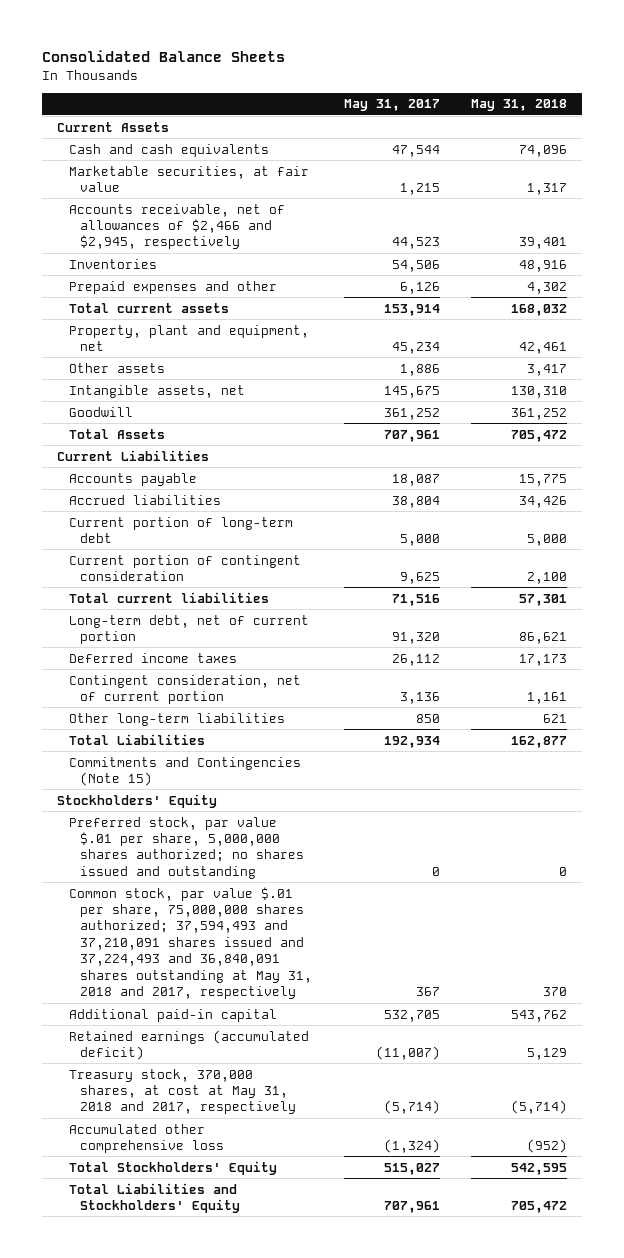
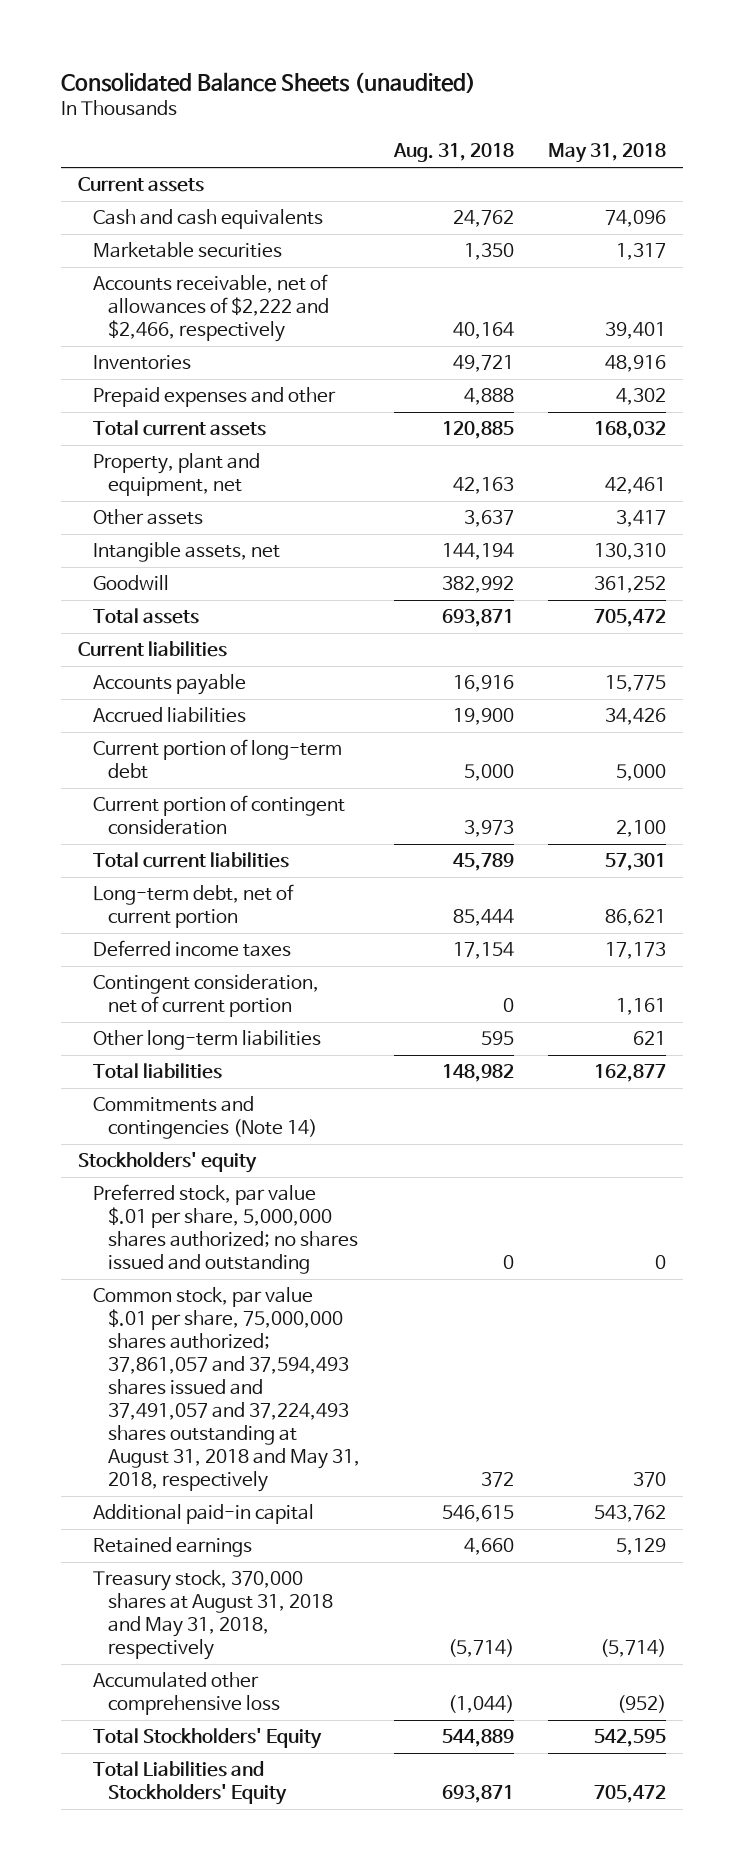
[41,49,285,62] Consolidated Balance Sheets -> [60,72,476,94] Consolidated Balance Sheets (unaudited)
[343,99,440,112] May 31, 2017 -> none
none -> [392,143,514,163] Aug. 31, 2018
[57,121,170,132] Current Assets -> [77,177,204,193] Current assets
[68,165,309,193] Marketable securities, at fair value -> [92,242,282,259] Marketable securities
[68,203,285,250] Accounts receivable, net of allowances of $2,466 and $2,945, respectively -> [92,274,330,343] Accounts receivable, net of allowances of $2,222 and $2,466, respectively
[68,428,165,439] Total Assets -> [92,608,199,625] Total assets
[57,449,210,461] Current Liabilities -> [77,641,227,658] Current liabilities
[68,733,205,745] Total Liabilities -> [92,1063,222,1080] Total liabilities
[68,756,301,787] Commitments and Contingencies (Note 15) -> [92,1096,318,1140] Commitments and contingencies (Note 14)
[57,793,218,808] Stockholders' Equity -> [77,1152,257,1174] Stockholders' equity
[68,886,313,1000] Common stock, par value $.01 per share, 75,000,000 shares authorized; 37,594,493 and 37,210,091 shares issued and 37,224,493 and 36,840,091 shares outstanding at May 31, 2018 and 2017, respectively -> [92,1287,361,1493] Common stock, par value $.01 per share, 75,000,000 shares authorized; 37,861,057 and 37,594,493 shares issued and 37,491,057 and 37,224,493 shares outstanding at August 31, 2018 and May 31, 2018, respectively
[68,1029,309,1061] Retained earnings (accumulated deficit) -> [92,1537,252,1558] Retained earnings
[68,1068,297,1115] Treasury stock, 370,000 shares, at cost at May 31, 2018 and 2017, respectively -> [92,1570,334,1661] Treasury stock, 370,000 shares at August 31, 2018 and May 31, 2018, respectively

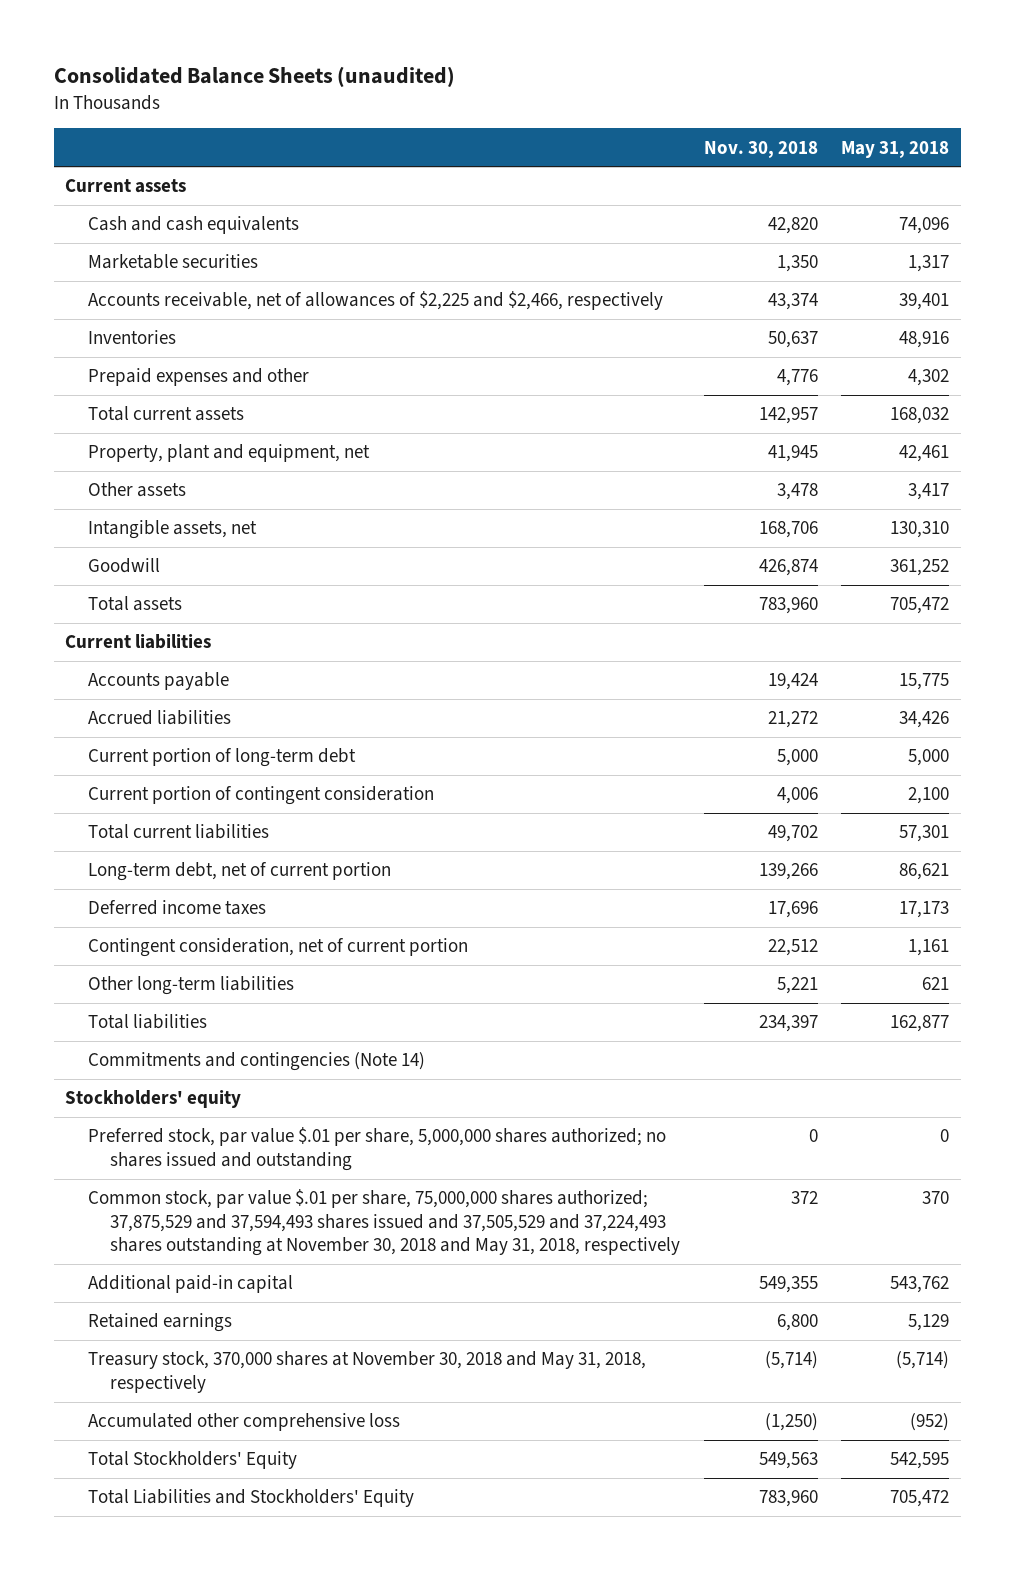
[392,143,514,163] Aug. 31, 2018 -> none
none -> [703,140,818,158] Nov. 30, 2018
[92,274,330,343] Accounts receivable, net of allowances of $2,222 and $2,466, respectively -> [87,291,663,311] Accounts receivable, net of allowances of $2,225 and $2,466, respectively
[92,1287,361,1493] Common stock, par value $.01 per share, 75,000,000 shares authorized; 37,861,057 and 37,594,493 shares issued and 37,491,057 and 37,224,493 shares outstanding at August 31, 2018 and May 31, 2018, respectively -> [87,1189,680,1257] Common stock, par value $.01 per share, 75,000,000 shares authorized; 37,875,529 and 37,594,493 shares issued and 37,505,529 and 37,224,493 shares outstanding at November 30, 2018 and May 31, 2018, respectively
[92,1570,334,1661] Treasury stock, 370,000 shares at August 31, 2018 and May 31, 2018, respectively -> [87,1351,646,1393] Treasury stock, 370,000 shares at November 30, 2018 and May 31, 2018, respectively

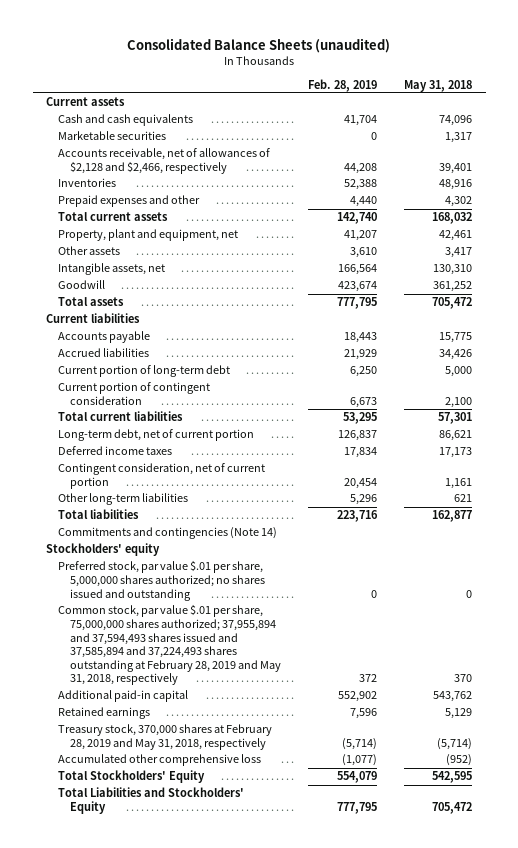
[703,140,818,158] Nov. 30, 2018 -> none
none -> [307,78,377,92] Feb. 28, 2019
[87,291,663,311] Accounts receivable, net of allowances of $2,225 and $2,466, respectively -> [57,148,270,175] Accounts receivable, net of allowances of $2,128 and $2,466, respectively
[87,1189,680,1257] Common stock, par value $.01 per share, 75,000,000 shares authorized; 37,875,529 and 37,594,493 shares issued and 37,505,529 and 37,224,493 shares outstanding at November 30, 2018 and May 31, 2018, respectively -> [57,604,281,686] Common stock, par value $.01 per share, 75,000,000 shares authorized; 37,955,894 and 37,594,493 shares issued and 37,585,894 and 37,224,493 shares outstanding at February 28, 2019 and May 31, 2018, respectively
[87,1351,646,1393] Treasury stock, 370,000 shares at November 30, 2018 and May 31, 2018, respectively -> [57,724,272,751] Treasury stock, 370,000 shares at February 28, 2019 and May 31, 2018, respectively

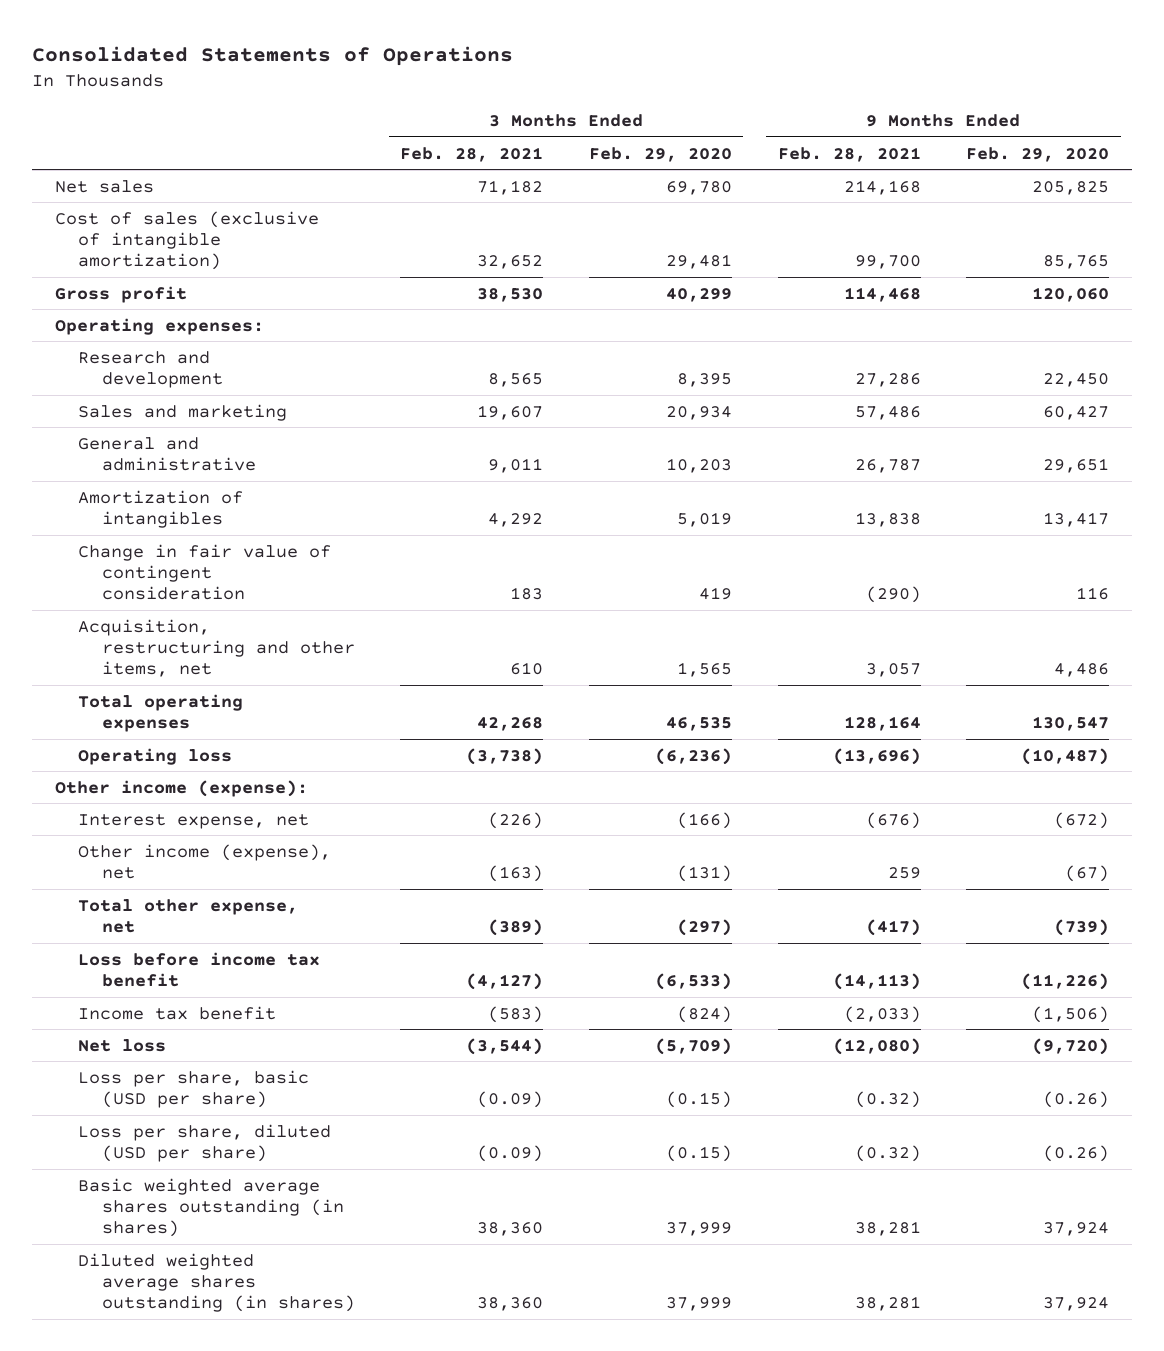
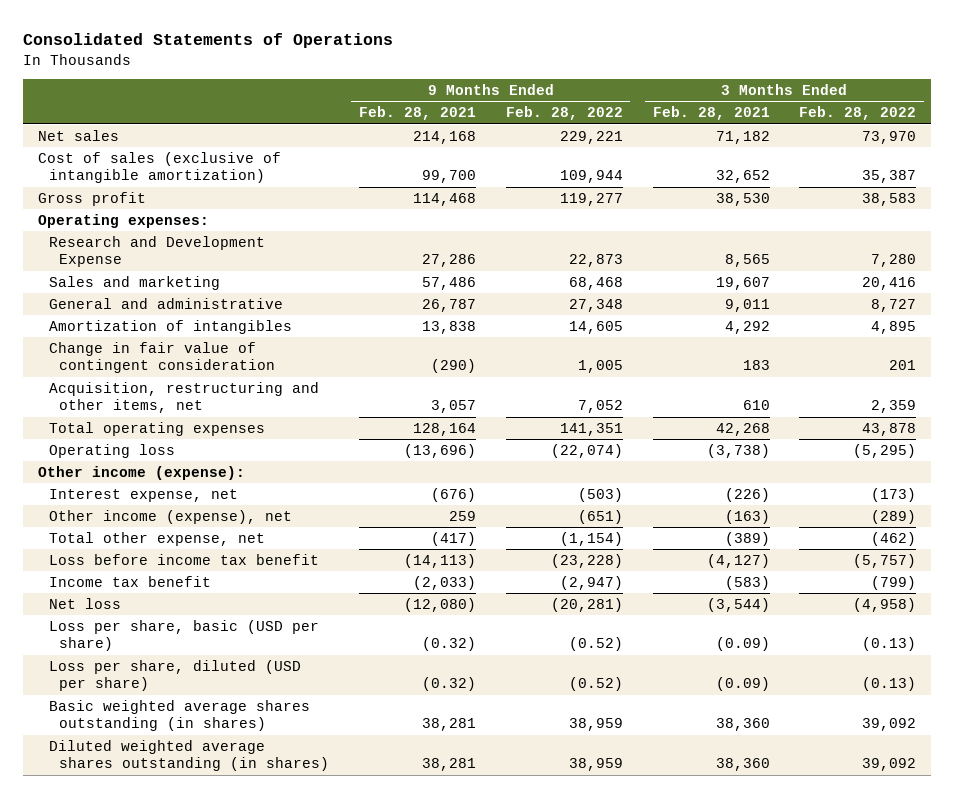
[588,146,732,162] Feb. 29, 2020 -> none
[966,146,1110,162] Feb. 29, 2020 -> none
none -> [505,106,623,121] Feb. 28, 2022
none -> [799,106,917,121] Feb. 28, 2022
[78,350,223,389] Research and development -> [48,235,265,268] Research and Development Expense

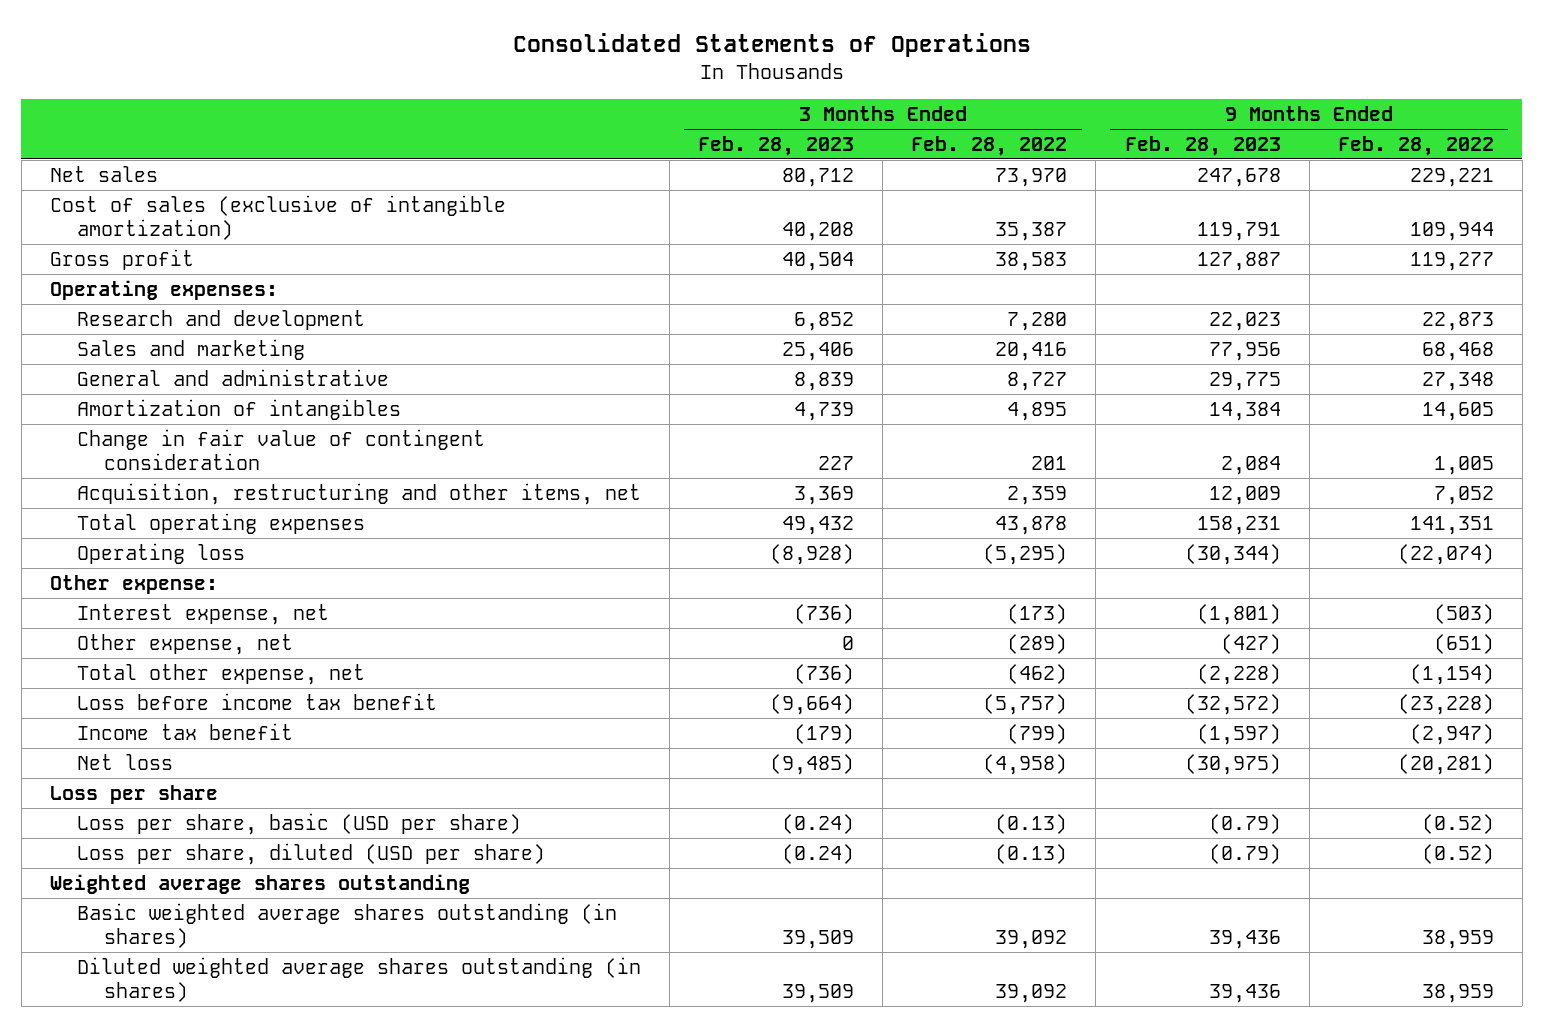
[358,106,476,121] Feb. 28, 2021 -> none
[652,106,770,121] Feb. 28, 2021 -> none
none -> [698,135,855,156] Feb. 28, 2023
none -> [1124,135,1281,156] Feb. 28, 2023
[48,235,265,268] Research and Development Expense -> [76,309,365,330] Research and development
[37,465,245,480] Other income (expense): -> [49,574,218,594] Other expense:
[48,509,292,524] Other income (expense), net -> [76,633,293,655] Other expense, net
none -> [49,784,218,804] Loss per share
none -> [49,873,470,894] Weighted average shares outstanding

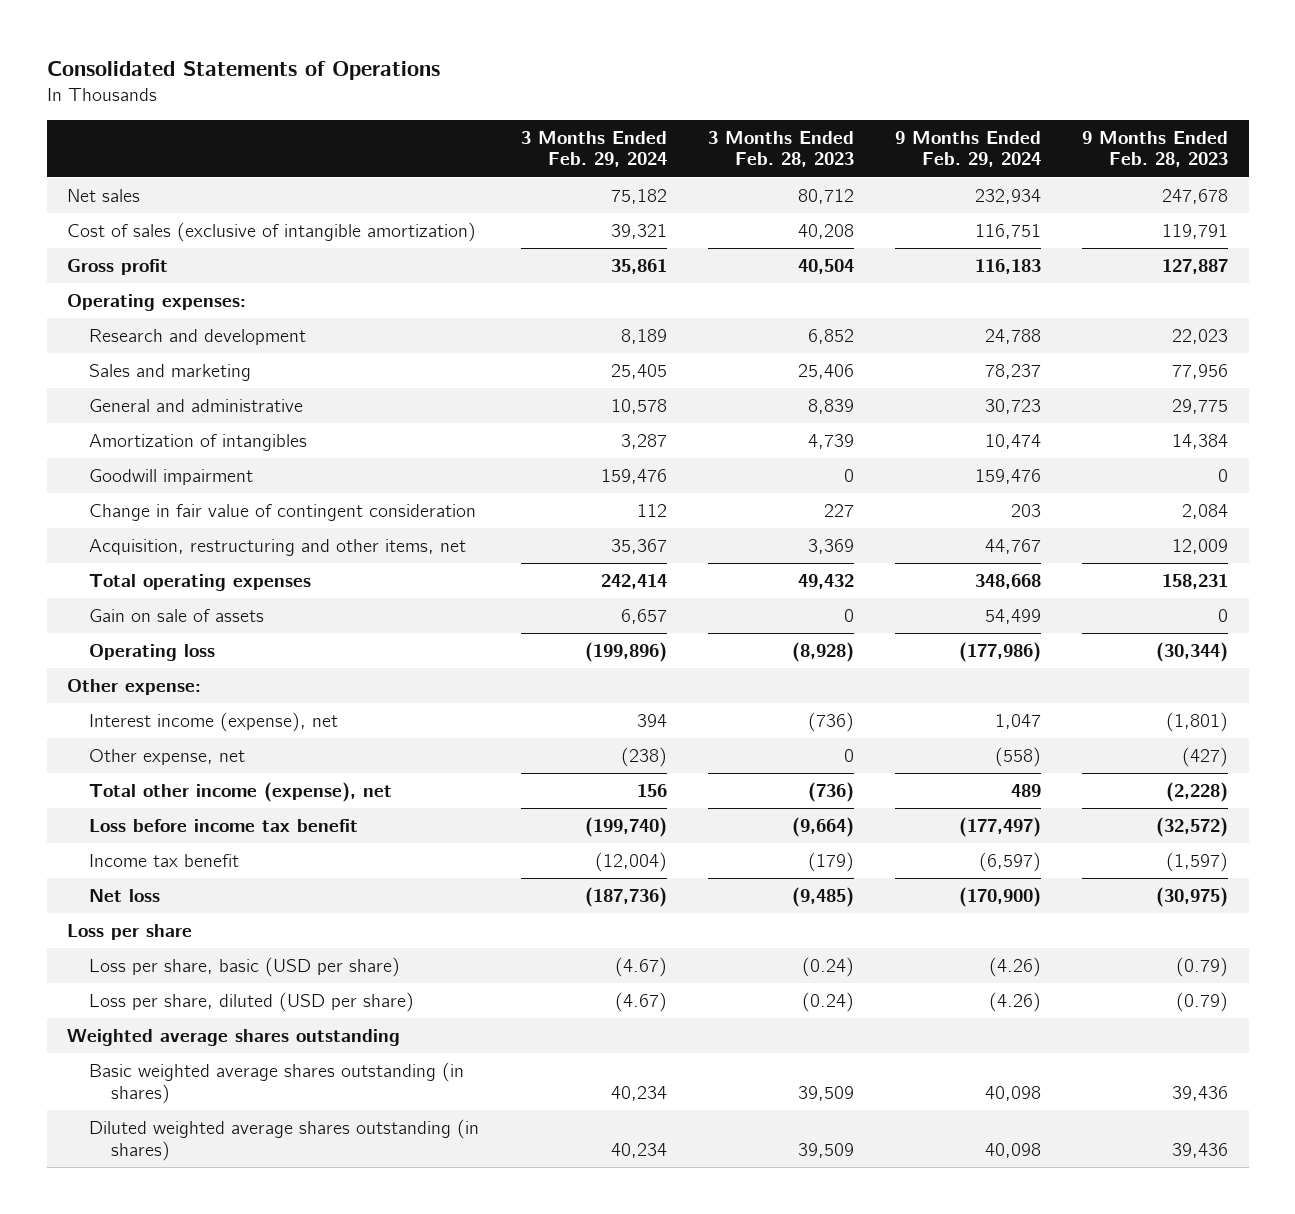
[911,135,1068,156] Feb. 28, 2022 -> none
[1337,135,1494,156] Feb. 28, 2022 -> none
none -> [520,130,667,168] 3 Months Ended Feb. 29, 2024
none -> [894,130,1041,168] 9 Months Ended Feb. 29, 2024
none -> [89,469,254,486] Goodwill impairment
none -> [89,609,265,623] Gain on sale of assets
[76,603,329,625] Interest expense, net -> [89,712,339,733] Interest income (expense), net
[76,663,365,685] Total other expense, net -> [89,782,393,803] Total other income (expense), net

